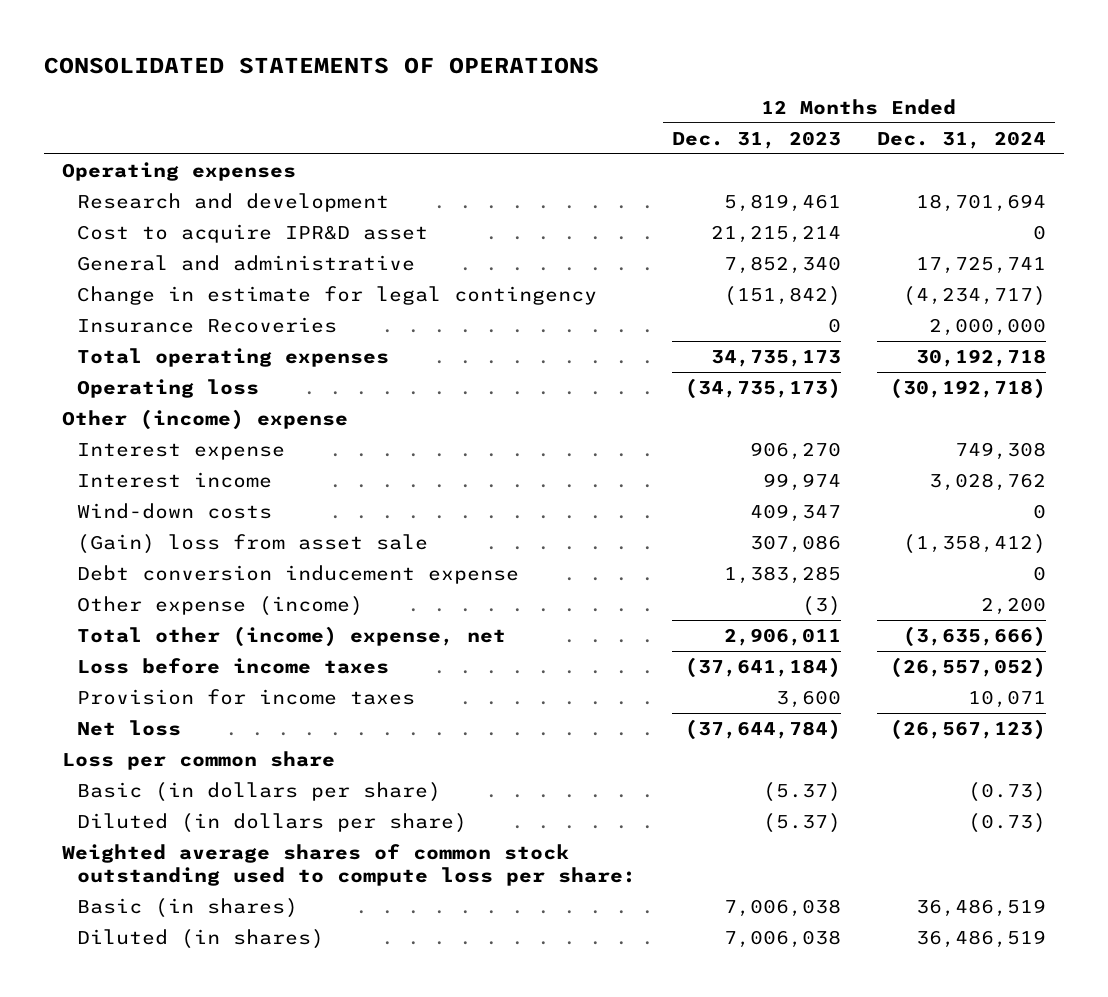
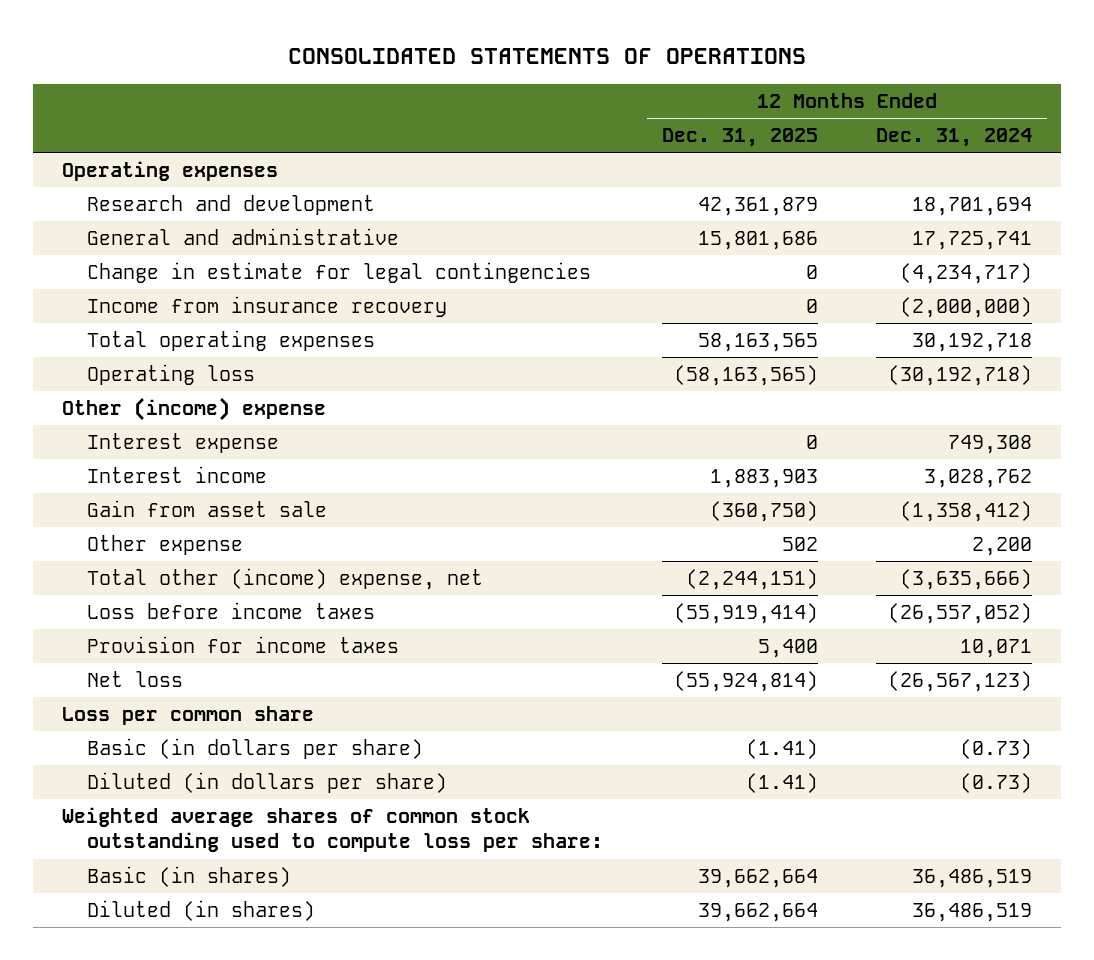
[671,130,841,149] Dec. 31, 2023 -> none
none -> [661,128,818,148] Dec. 31, 2025
[76,224,428,244] Cost to acquire IPR&D asset -> none
[76,286,597,306] Change in estimate for legal contingency -> [87,262,592,284] Change in estimate for legal contingencies
[76,317,337,334] Insurance Recoveries -> [87,296,448,318] Income from insurance recovery
[929,318,1047,337] 2,000,000 -> [900,297,1033,319] (2,000,000)
[76,503,272,520] Wind-down costs -> none
[76,565,519,585] Debt conversion inducement expense -> none
[76,534,428,555] (Gain) loss from asset sale -> [87,500,328,518] Gain from asset sale
[76,596,363,617] Other expense (income) -> [87,535,244,556] Other expense

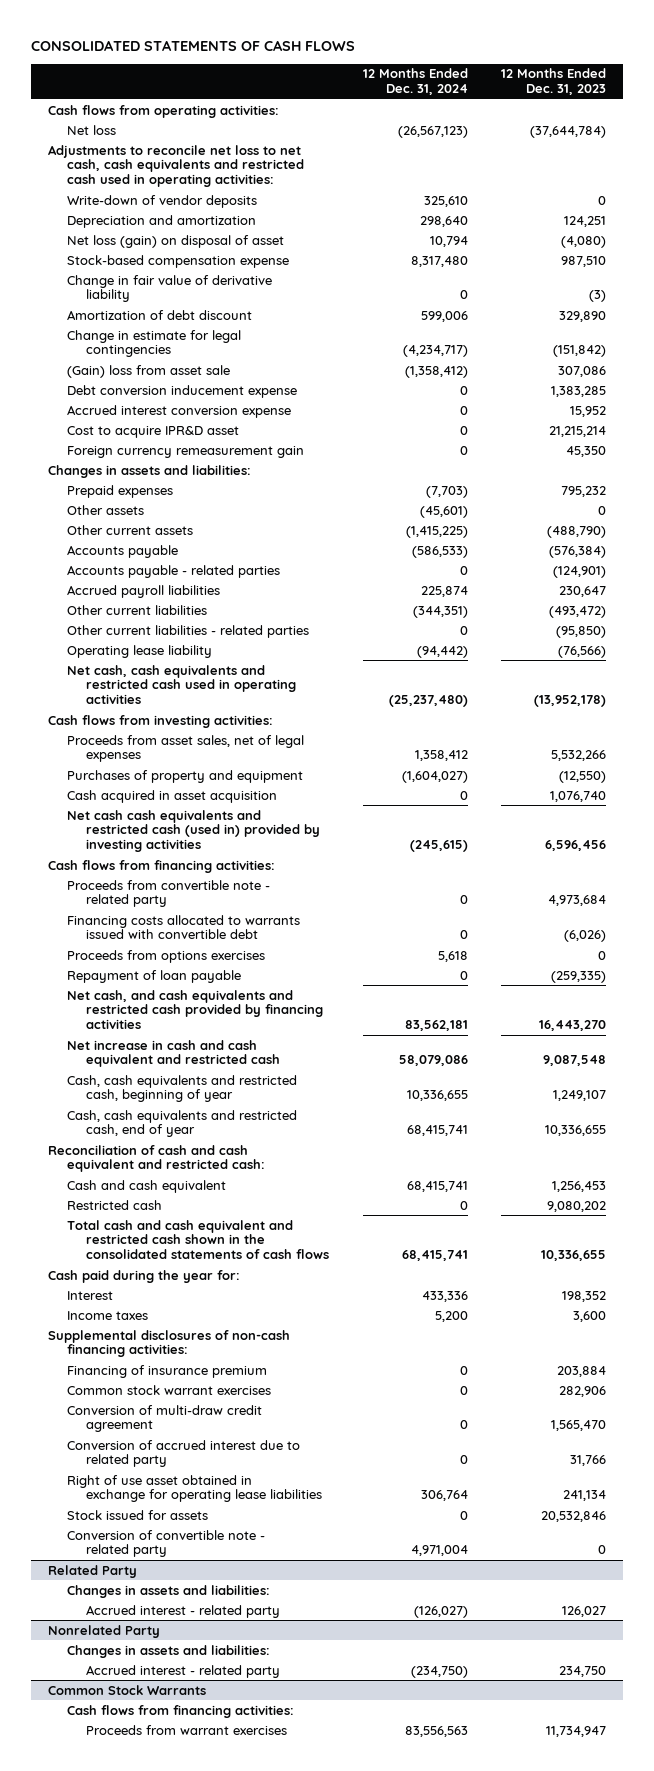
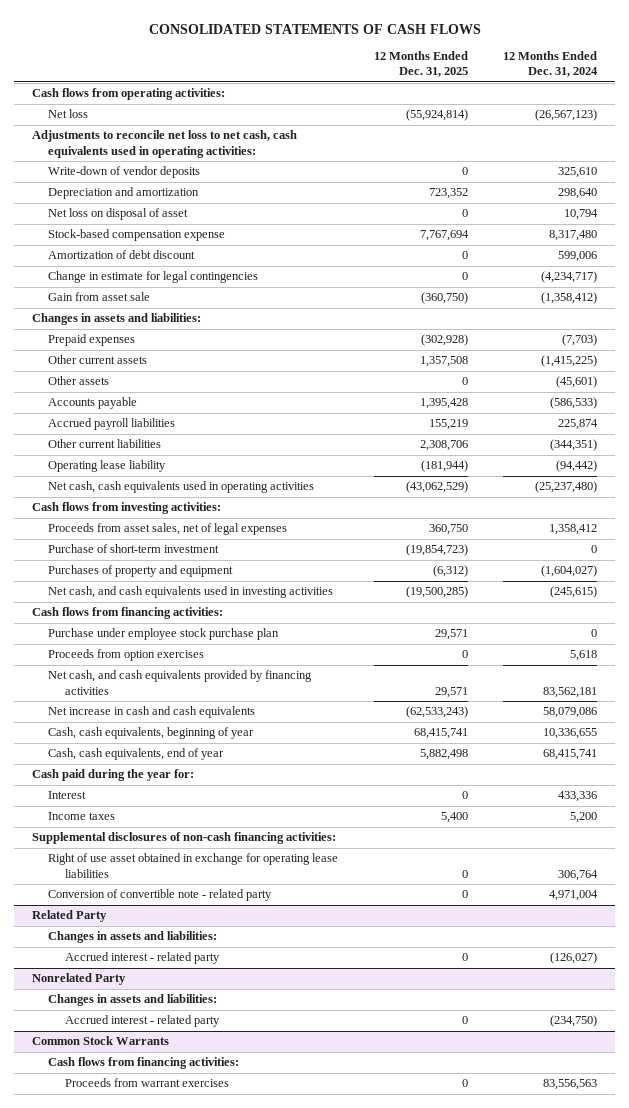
[501,68,607,96] 12 Months Ended Dec. 31, 2023 -> none
none -> [373,51,468,78] 12 Months Ended Dec. 31, 2025
[47,144,304,188] Adjustments to reconcile net loss to net cash, cash equivalents and restricted cash used in operating activities: -> [32,130,298,158] Adjustments to reconcile net loss to net cash, cash equivalents used in operating activities:
[66,234,284,248] Net loss (gain) on disposal of asset -> [48,208,189,221] Net loss on disposal of asset
[66,274,272,303] Change in fair value of derivative liability -> none
[66,384,297,398] Debt conversion inducement expense -> none
[66,404,291,418] Accrued interest conversion expense -> none
[66,425,239,438] Cost to acquire IPR&D asset -> none
[66,445,304,458] Foreign currency remeasurement gain -> none
[66,364,230,378] (Gain) loss from asset sale -> [48,292,151,302] Gain from asset sale
[66,504,144,515] Other assets -> [48,376,110,386] Other assets
[66,564,280,578] Accounts payable - related parties -> none
[66,624,309,638] Other current liabilities - related parties -> none
[66,664,297,705] Net cash, cash equivalents and restricted cash used in operating activities -> [48,481,315,494] Net cash, cash equivalents used in operating activities
none -> [48,544,220,554] Purchase of short-term investment
[66,789,277,803] Cash acquired in asset acquisition -> none
[66,809,321,853] Net cash cash equivalents and restricted cash (used in) provided by investing activities -> [48,586,334,599] Net cash, and cash equivalents used in investing activities
[66,879,270,908] Proceeds from convertible note - related party -> none
[66,914,300,940] Financing costs allocated to warrants issued with convertible debt -> none
[66,969,241,983] Repayment of loan payable -> none
[47,1144,265,1173] Reconciliation of cash and cash equivalent and restricted cash: -> none
[66,1179,226,1193] Cash and cash equivalent -> none
[66,1199,162,1210] Restricted cash -> none
[66,1219,330,1260] Total cash and cash equivalent and restricted cash shown in the consolidated statements of cash flows -> none
none -> [48,628,280,641] Purchase under employee stock purchase plan
[66,949,265,963] Proceeds from options exercises -> [48,649,205,662] Proceeds from option exercises
[66,989,324,1030] Net cash, and cash equivalents and restricted cash provided by financing activities -> [48,670,313,695] Net cash, and cash equivalents provided by financing activities
[66,1039,281,1068] Net increase in cash and cash equivalent and restricted cash -> [48,706,256,719] Net increase in cash and cash equivalents
[66,1074,297,1103] Cash, cash equivalents and restricted cash, beginning of year -> [48,727,255,740] Cash, cash equivalents, beginning of year
[66,1109,297,1138] Cash, cash equivalents and restricted cash, end of year -> [48,748,225,761] Cash, cash equivalents, end of year
[66,1364,267,1378] Financing of insurance premium -> none
[66,1384,271,1395] Common stock warrant exercises -> none
[66,1404,262,1433] Conversion of multi-draw credit agreement -> none
[66,1439,300,1468] Conversion of accrued interest due to related party -> none
[66,1509,208,1520] Stock issued for assets -> none

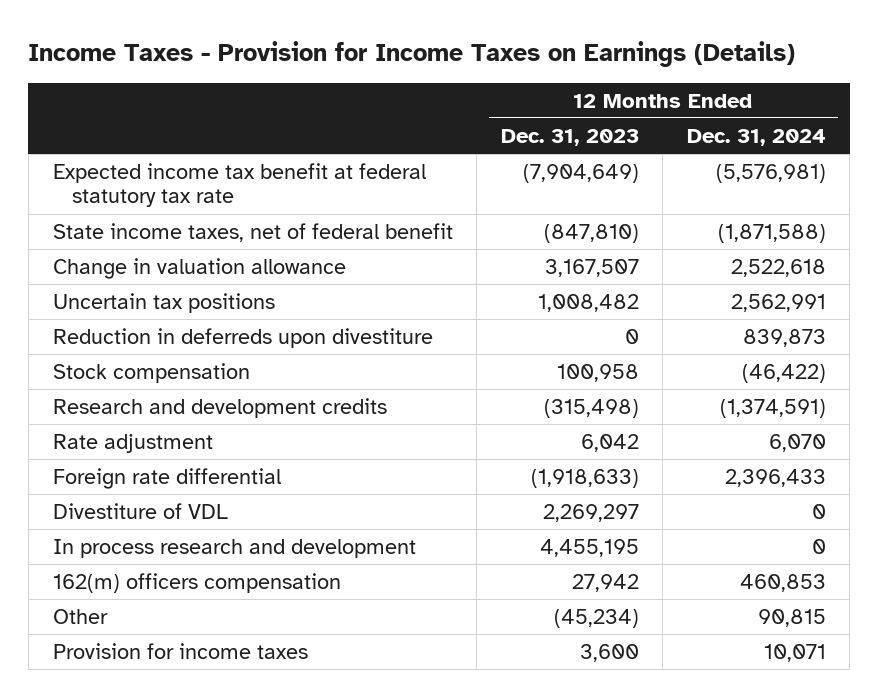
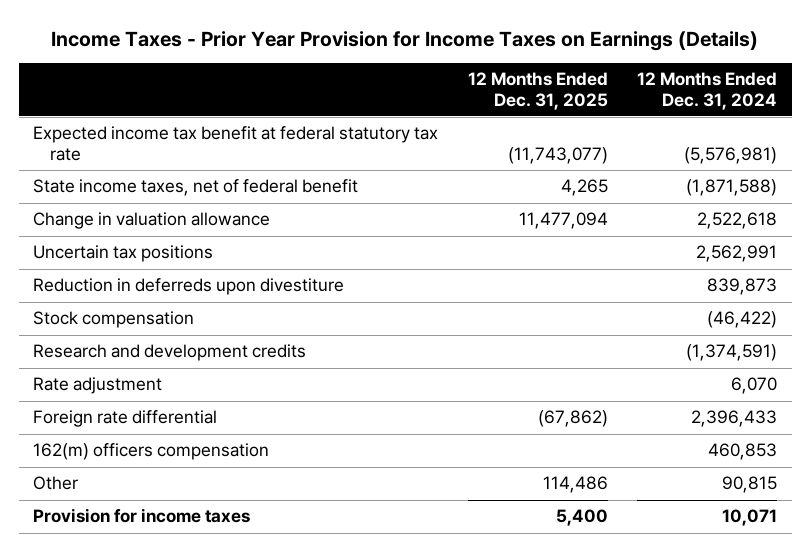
[28,41,796,68] Income Taxes - Provision for Income Taxes on Earnings (Details) -> [51,30,759,51] Income Taxes - Prior Year Provision for Income Taxes on Earnings (Details)
[500,128,639,146] Dec. 31, 2023 -> none
none -> [467,72,608,110] 12 Months Ended Dec. 31, 2025
[52,502,228,519] Divestiture of VDL -> none
[52,538,416,558] In process research and development -> none

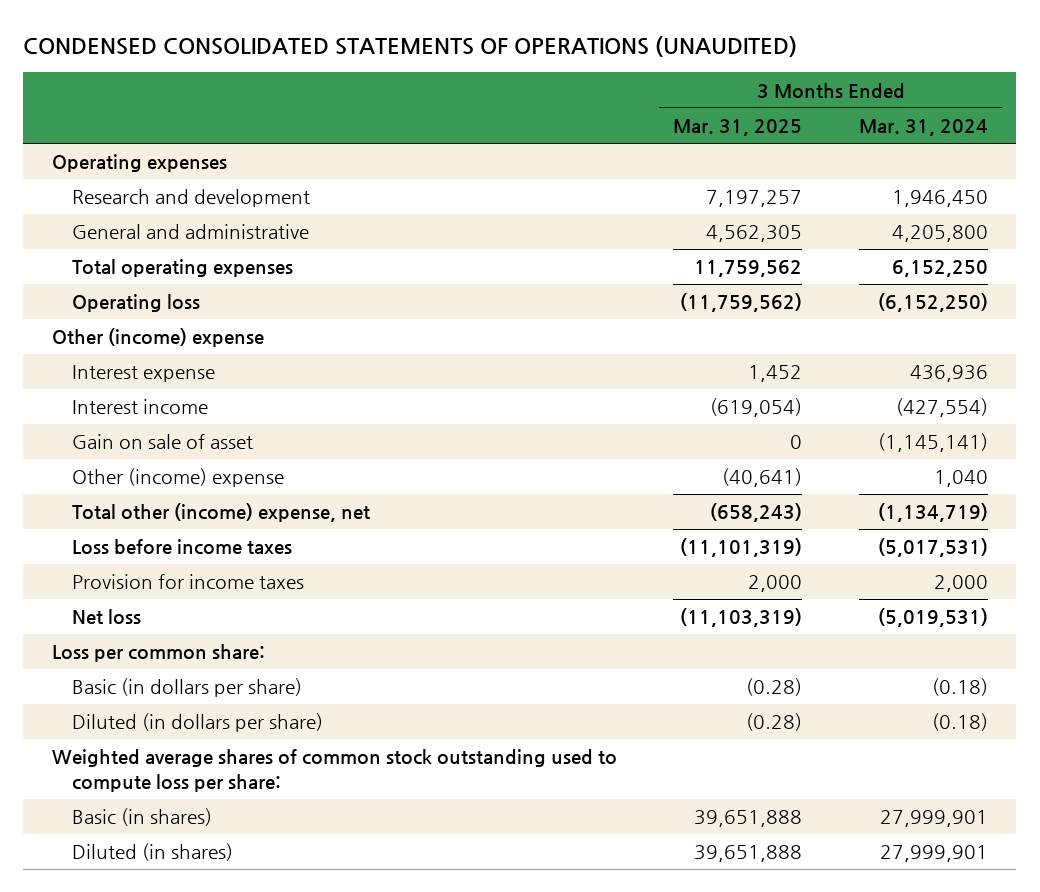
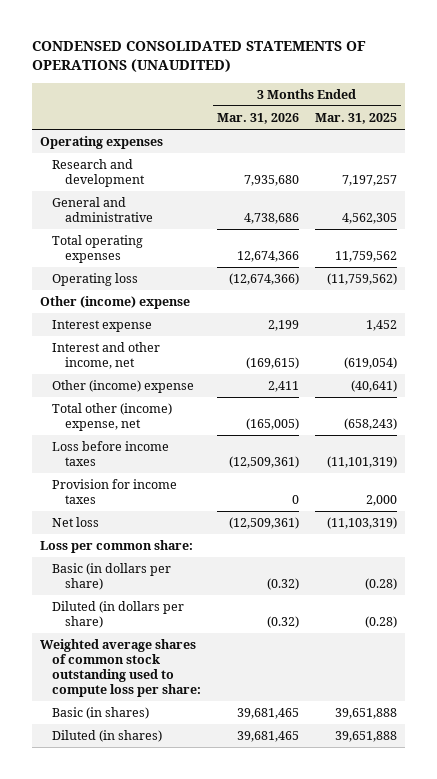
[859,119,989,137] Mar. 31, 2024 -> none
none -> [217,113,300,125] Mar. 31, 2026
[71,434,253,450] Gain on sale of asset -> none
[71,399,208,415] Interest income -> [52,342,161,370] Interest and other income, net

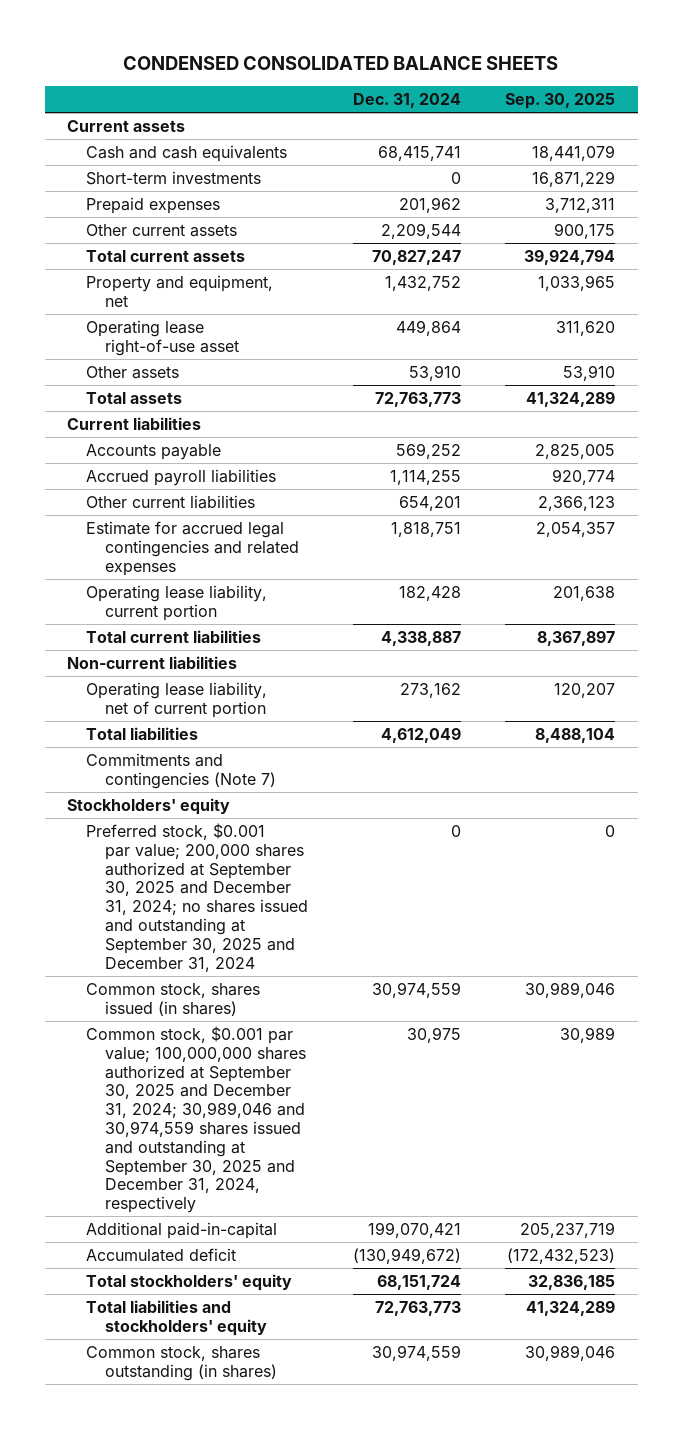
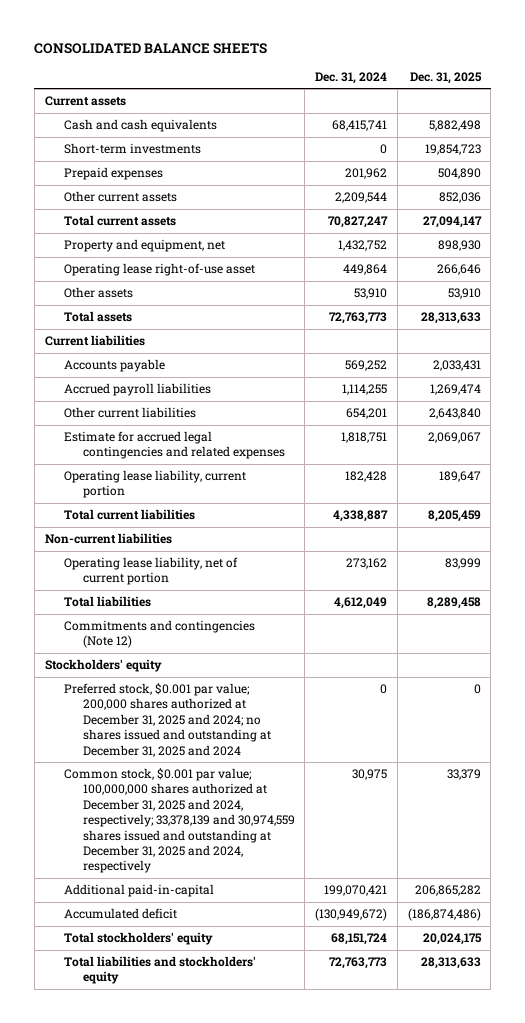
[123,55,559,70] CONDENSED CONSOLIDATED BALANCE SHEETS -> [34,42,268,54] CONSOLIDATED BALANCE SHEETS
[505,92,616,109] Sep. 30, 2025 -> none
none -> [409,71,482,84] Dec. 31, 2025
[86,753,276,789] Commitments and contingencies (Note 7) -> [63,620,255,649] Commitments and contingencies (Note 12)
[86,983,261,1016] Common stock, shares issued (in shares) -> none
[86,823,308,972] Preferred stock, $0.001 par value; 200,000 shares authorized at September 30, 2025 and December 31, 2024; no shares issued and outstanding at September 30, 2025 and December 31, 2024 -> [63,683,271,757] Preferred stock, $0.001 par value; 200,000 shares authorized at December 31, 2025 and 2024; no shares issued and outstanding at December 31, 2025 and 2024
[86,1026,306,1214] Common stock, $0.001 par value; 100,000,000 shares authorized at September 30, 2025 and December 31, 2024; 30,989,046 and 30,974,559 shares issued and outstanding at September 30, 2025 and December 31, 2024, respectively -> [63,768,295,874] Common stock, $0.001 par value; 100,000,000 shares authorized at December 31, 2025 and 2024, respectively; 33,378,139 and 30,974,559 shares issued and outstanding at December 31, 2025 and 2024, respectively
[86,1346,277,1381] Common stock, shares outstanding (in shares) -> none

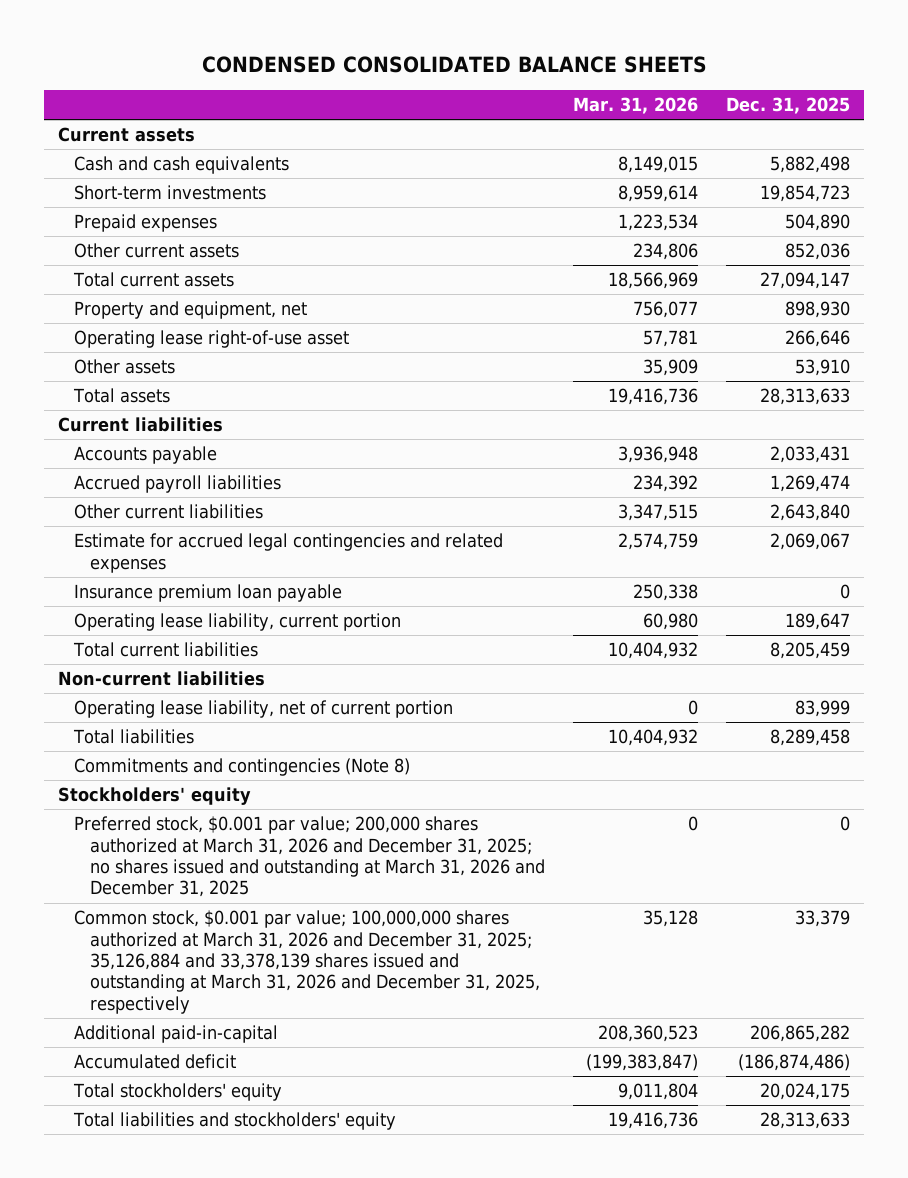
[34,42,268,54] CONSOLIDATED BALANCE SHEETS -> [201,55,707,73] CONDENSED CONSOLIDATED BALANCE SHEETS
[315,71,388,84] Dec. 31, 2024 -> none
none -> [572,97,698,115] Mar. 31, 2026
none -> [73,584,342,603] Insurance premium loan payable
[63,620,255,649] Commitments and contingencies (Note 12) -> [73,758,410,777] Commitments and contingencies (Note 8)
[63,683,271,757] Preferred stock, $0.001 par value; 200,000 shares authorized at December 31, 2025 and 2024; no shares issued and outstanding at December 31, 2025 and 2024 -> [73,816,545,898] Preferred stock, $0.001 par value; 200,000 shares authorized at March 31, 2026 and December 31, 2025; no shares issued and outstanding at March 31, 2026 and December 31, 2025
[63,768,295,874] Common stock, $0.001 par value; 100,000,000 shares authorized at December 31, 2025 and 2024, respectively; 33,378,139 and 30,974,559 shares issued and outstanding at December 31, 2025 and 2024, respectively -> [73,910,540,1014] Common stock, $0.001 par value; 100,000,000 shares authorized at March 31, 2026 and December 31, 2025; 35,126,884 and 33,378,139 shares issued and outstanding at March 31, 2026 and December 31, 2025, respectively

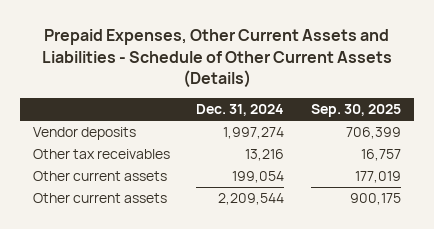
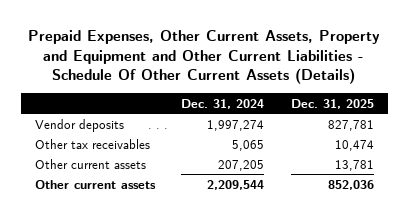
[41,29,392,89] Prepaid Expenses, Other Current Assets and Liabilities - Schedule of Other Current Assets (Details) -> [28,30,381,85] Prepaid Expenses, Other Current Assets, Property and Equipment and Other Current Liabilities - Schedule Of Other Current Assets (Details)
[310,104,401,118] Sep. 30, 2025 -> none
none -> [291,98,375,109] Dec. 31, 2025
[245,149,285,162] 13,216 -> [232,139,265,151] 5,065
[232,171,285,184] 199,054 -> [218,159,265,171] 207,205

